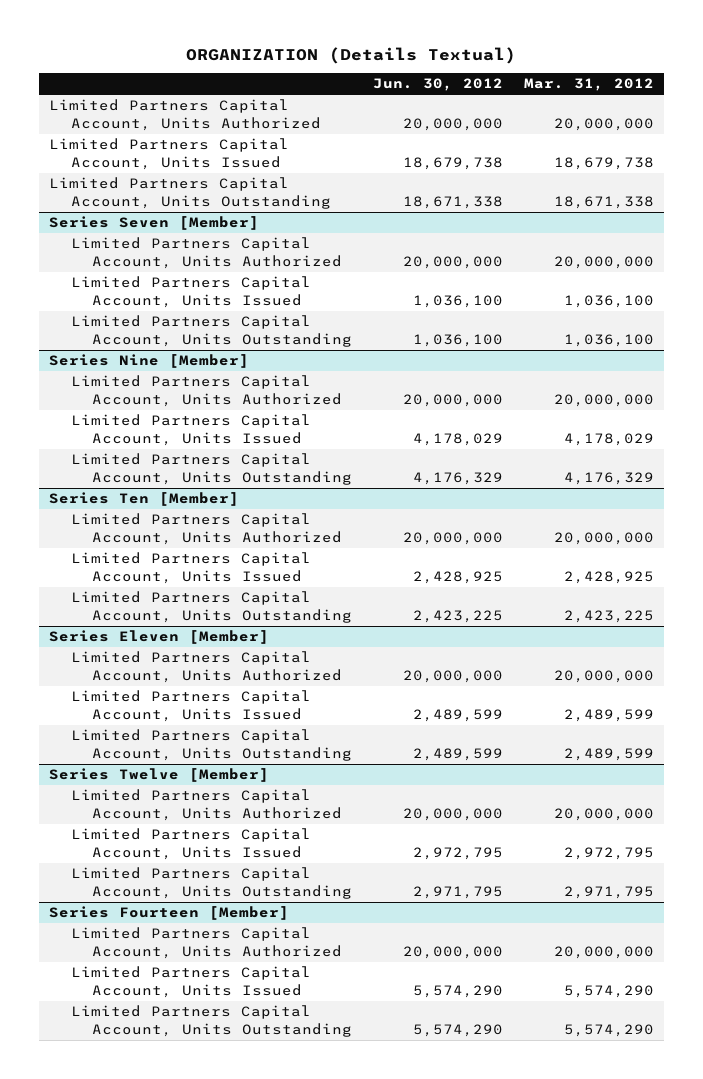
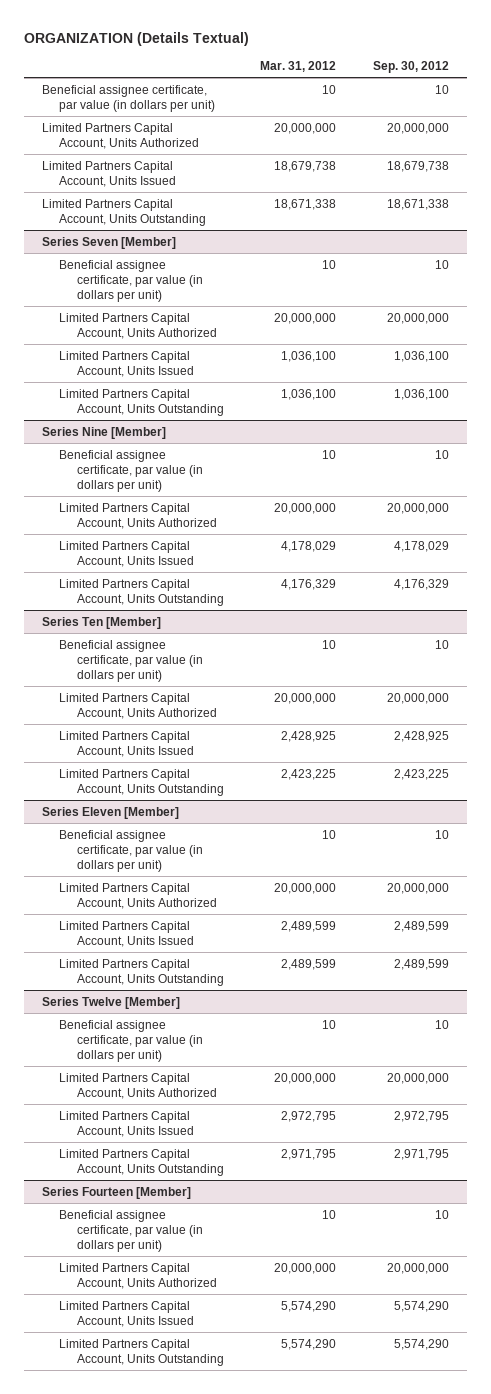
[372,78,503,92] Jun. 30, 2012 -> none
none -> [372,61,449,74] Sep. 30, 2012
none -> [41,84,216,112] Beneficial assignee certificate, par value (in dollars per unit)
none -> [59,259,203,303] Beneficial assignee certificate, par value (in dollars per unit)
none -> [59,449,203,493] Beneficial assignee certificate, par value (in dollars per unit)
none -> [59,639,203,683] Beneficial assignee certificate, par value (in dollars per unit)
none -> [59,829,203,873] Beneficial assignee certificate, par value (in dollars per unit)
none -> [59,1019,203,1063] Beneficial assignee certificate, par value (in dollars per unit)
none -> [59,1209,203,1253] Beneficial assignee certificate, par value (in dollars per unit)

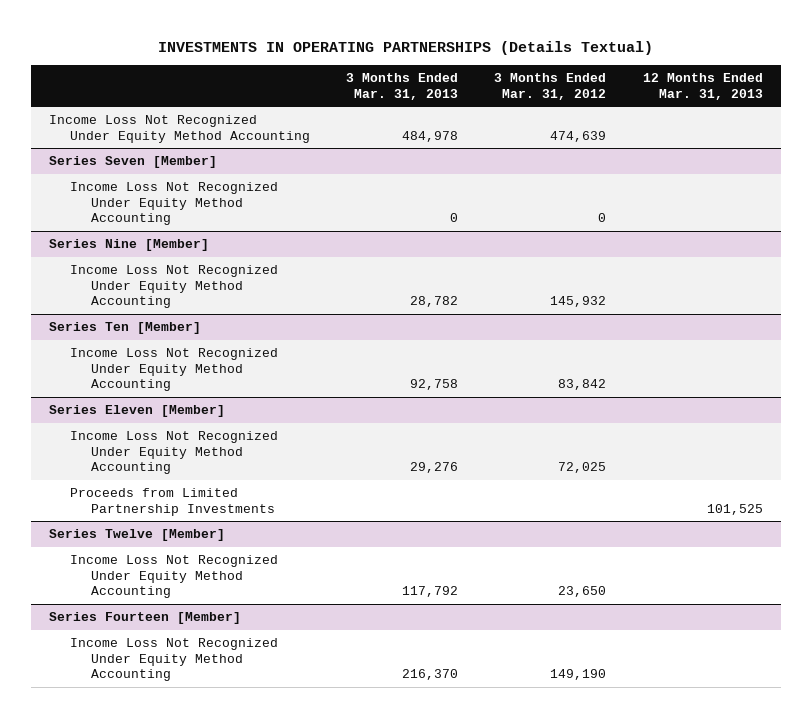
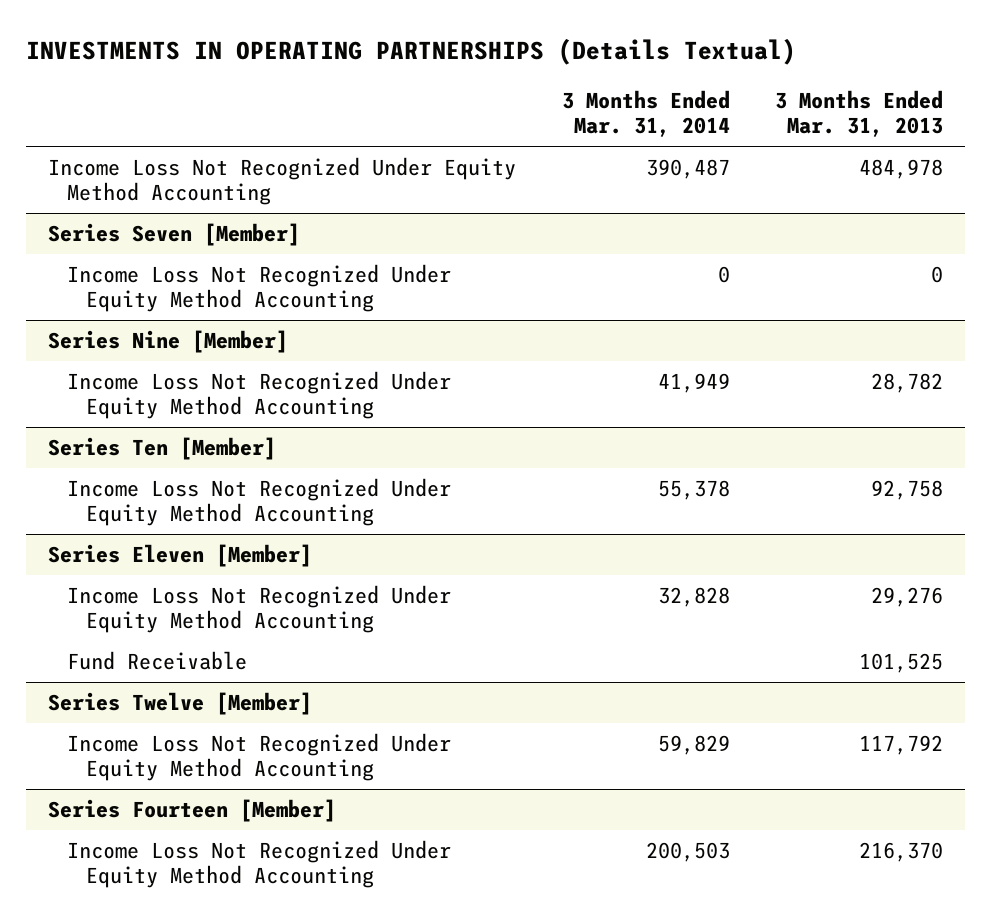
[494,73,607,100] 3 Months Ended Mar. 31, 2012 -> none
[642,73,763,100] 12 Months Ended Mar. 31, 2013 -> none
none -> [561,90,730,138] 3 Months Ended Mar. 31, 2014
[70,488,276,516] Proceeds from Limited Partnership Investments -> none
none -> [67,651,248,671] Fund Receivable

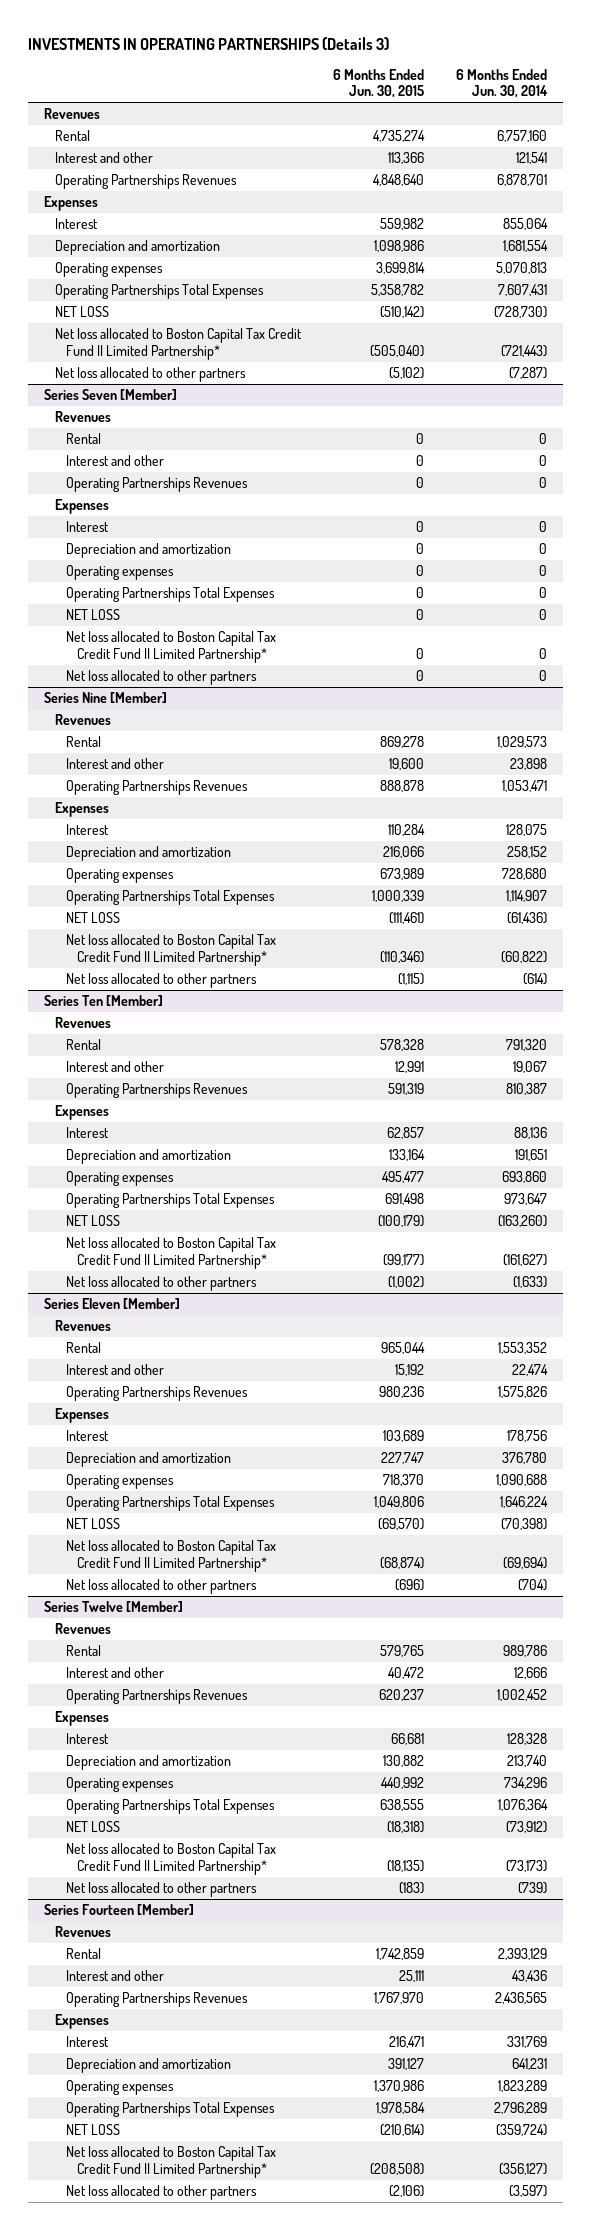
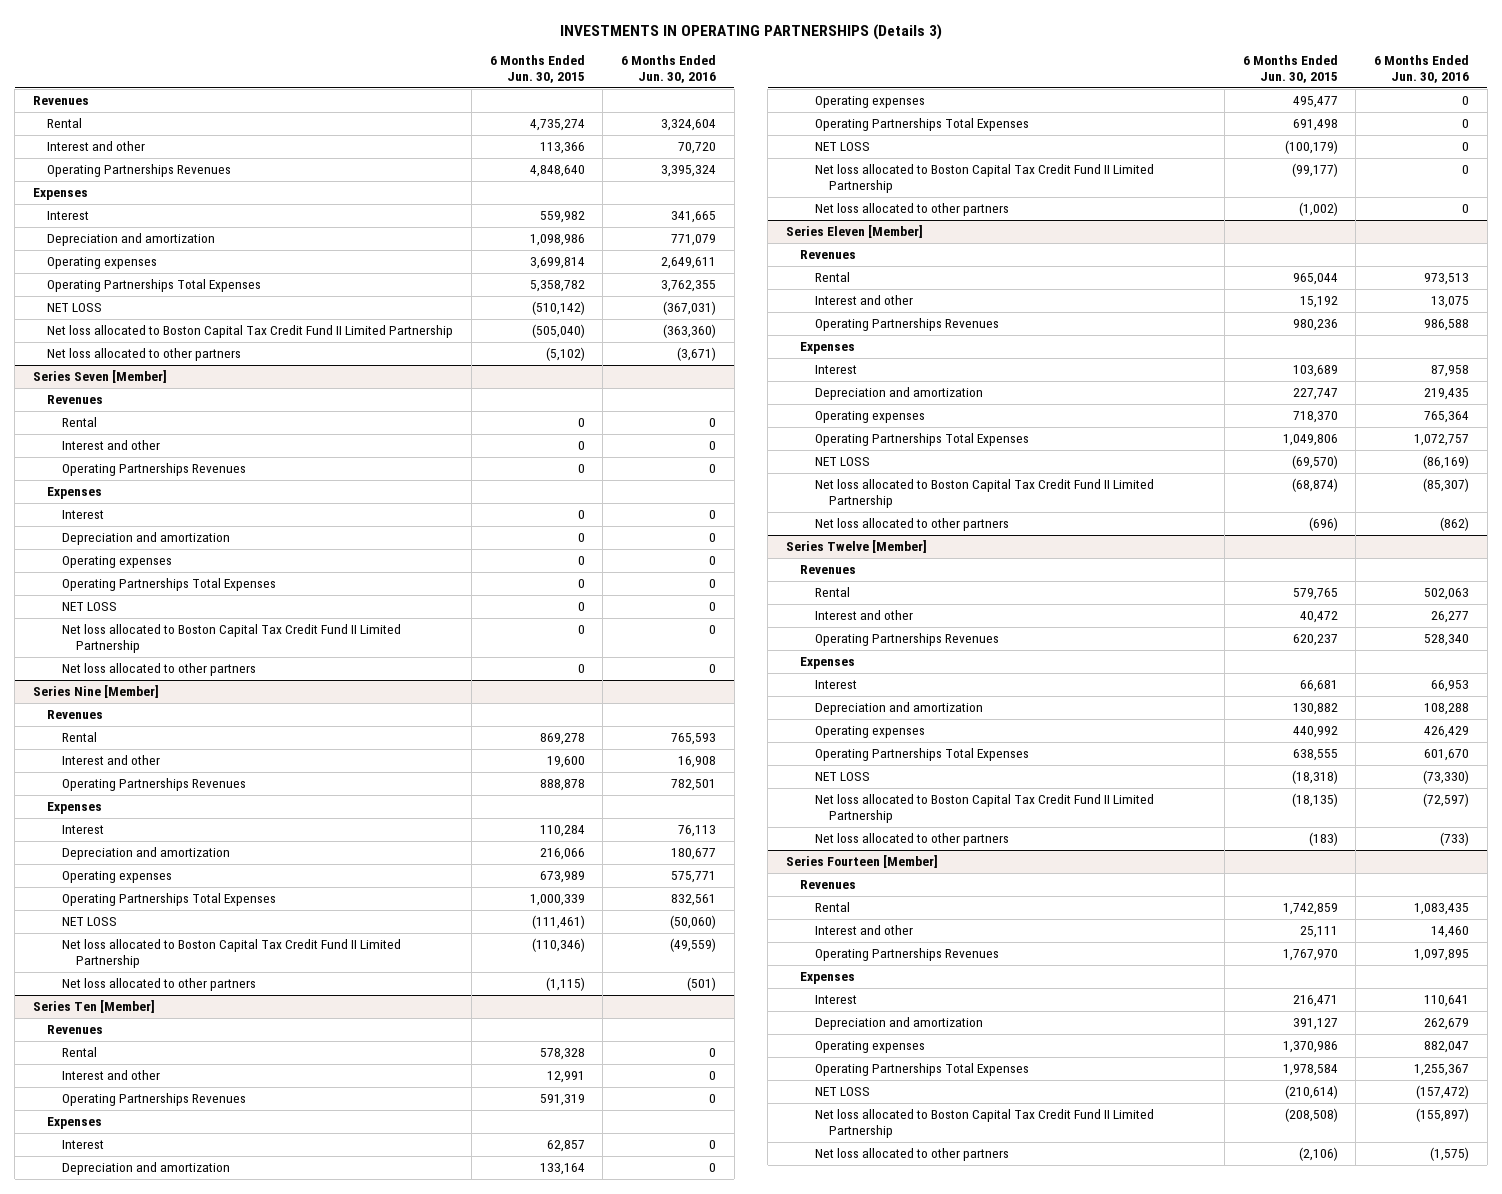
[456,68,549,99] 6 Months Ended Jun. 30, 2014 -> none
none -> [621,54,717,84] 6 Months Ended Jun. 30, 2016
[55,328,303,360] Net loss allocated to Boston Capital Tax Credit Fund II Limited Partnership* -> [47,325,454,339] Net loss allocated to Boston Capital Tax Credit Fund II Limited Partnership
[65,631,276,663] Net loss allocated to Boston Capital Tax Credit Fund II Limited Partnership* -> [61,624,401,654] Net loss allocated to Boston Capital Tax Credit Fund II Limited Partnership
[65,934,276,966] Net loss allocated to Boston Capital Tax Credit Fund II Limited Partnership* -> [61,939,401,969] Net loss allocated to Boston Capital Tax Credit Fund II Limited Partnership
[65,1237,276,1269] Net loss allocated to Boston Capital Tax Credit Fund II Limited Partnership* -> [814,164,1154,194] Net loss allocated to Boston Capital Tax Credit Fund II Limited Partnership
[65,1540,276,1572] Net loss allocated to Boston Capital Tax Credit Fund II Limited Partnership* -> [814,479,1154,509] Net loss allocated to Boston Capital Tax Credit Fund II Limited Partnership
[65,1843,276,1875] Net loss allocated to Boston Capital Tax Credit Fund II Limited Partnership* -> [814,794,1154,824] Net loss allocated to Boston Capital Tax Credit Fund II Limited Partnership
[65,2146,276,2178] Net loss allocated to Boston Capital Tax Credit Fund II Limited Partnership* -> [814,1109,1154,1139] Net loss allocated to Boston Capital Tax Credit Fund II Limited Partnership

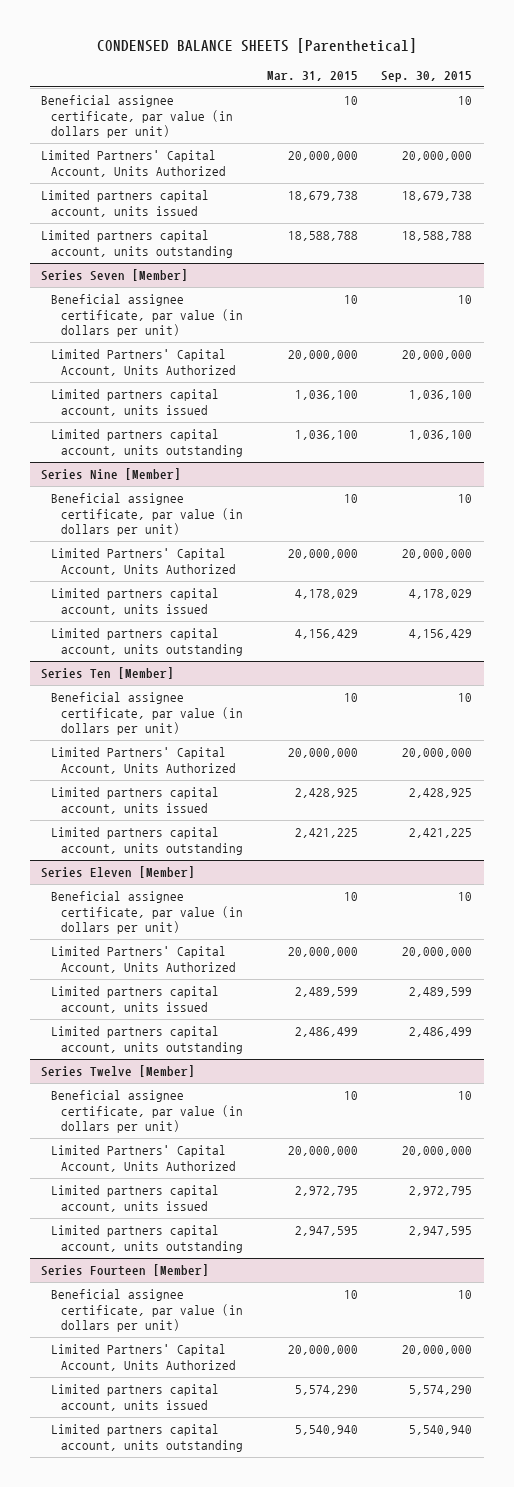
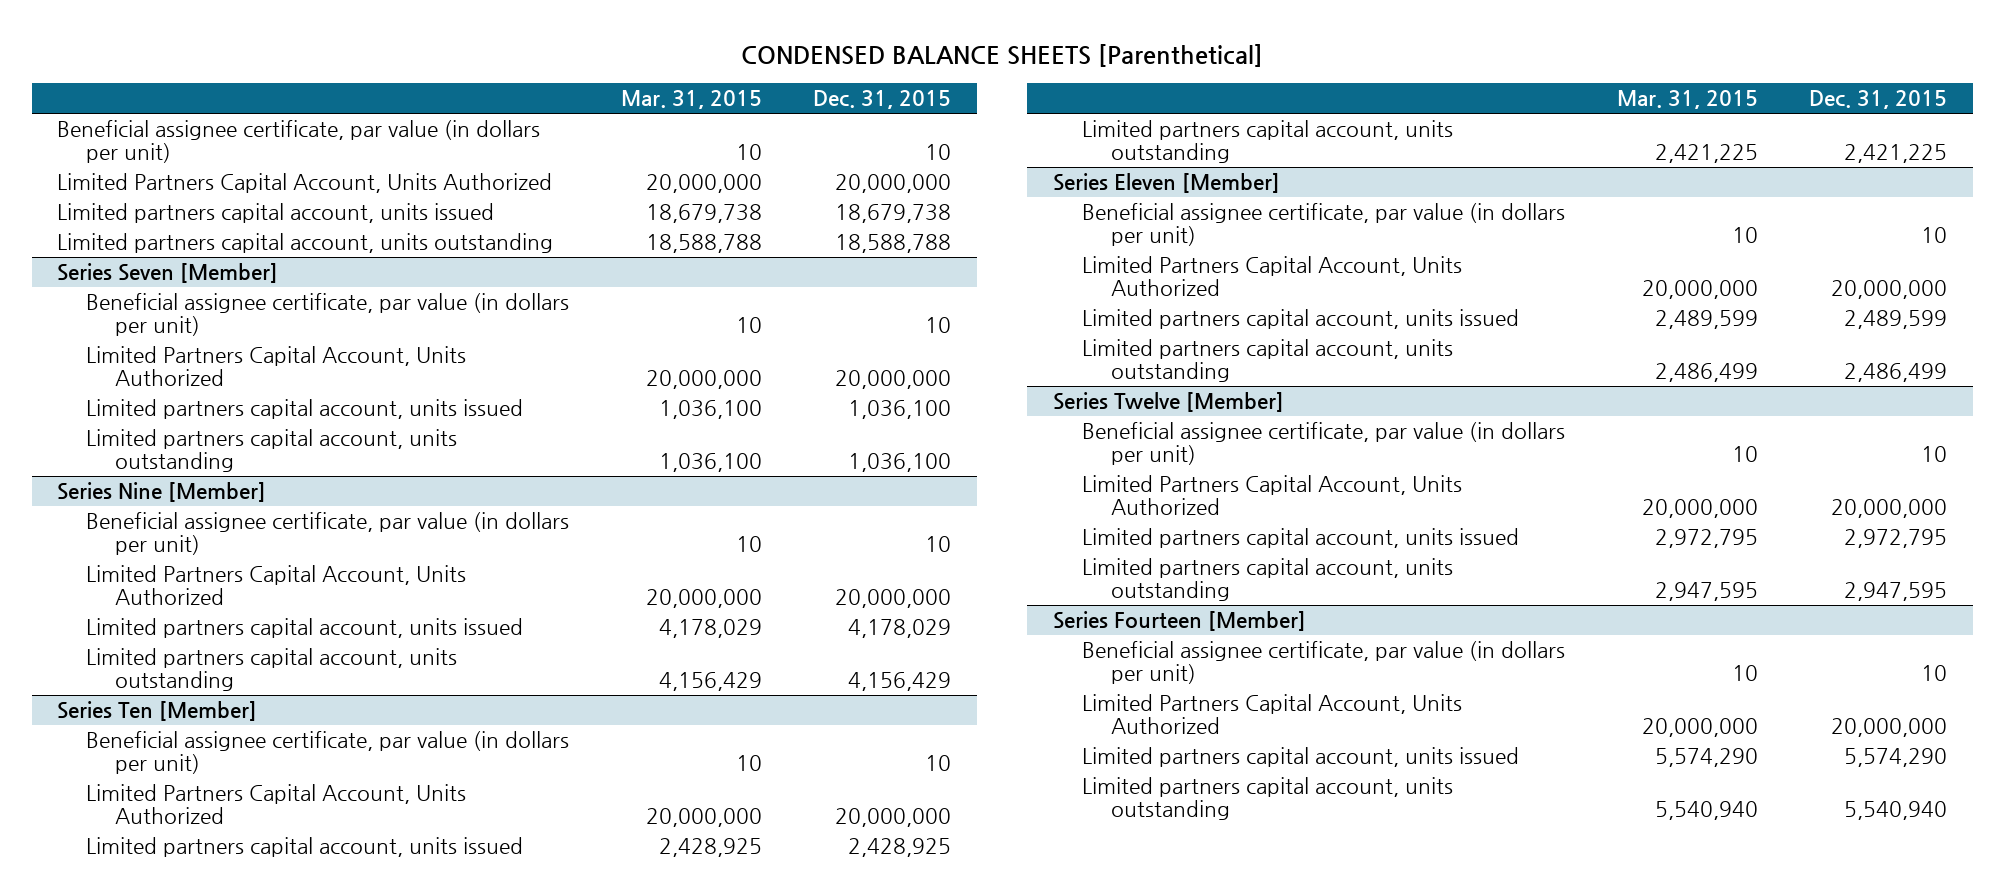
[381,70,473,82] Sep. 30, 2015 -> none
none -> [813,90,952,110] Dec. 31, 2015
[41,150,227,177] Limited Partners' Capital Account, Units Authorized -> [57,173,553,194] Limited Partners Capital Account, Units Authorized
[51,349,237,376] Limited Partners' Capital Account, Units Authorized -> [86,346,467,387] Limited Partners Capital Account, Units Authorized
[51,548,237,575] Limited Partners' Capital Account, Units Authorized -> [86,565,467,606] Limited Partners Capital Account, Units Authorized
[51,747,237,774] Limited Partners' Capital Account, Units Authorized -> [86,784,467,825] Limited Partners Capital Account, Units Authorized
[51,946,237,973] Limited Partners' Capital Account, Units Authorized -> [1082,256,1463,297] Limited Partners Capital Account, Units Authorized
[51,1145,237,1172] Limited Partners' Capital Account, Units Authorized -> [1082,475,1463,516] Limited Partners Capital Account, Units Authorized
[51,1344,237,1371] Limited Partners' Capital Account, Units Authorized -> [1082,694,1463,735] Limited Partners Capital Account, Units Authorized

